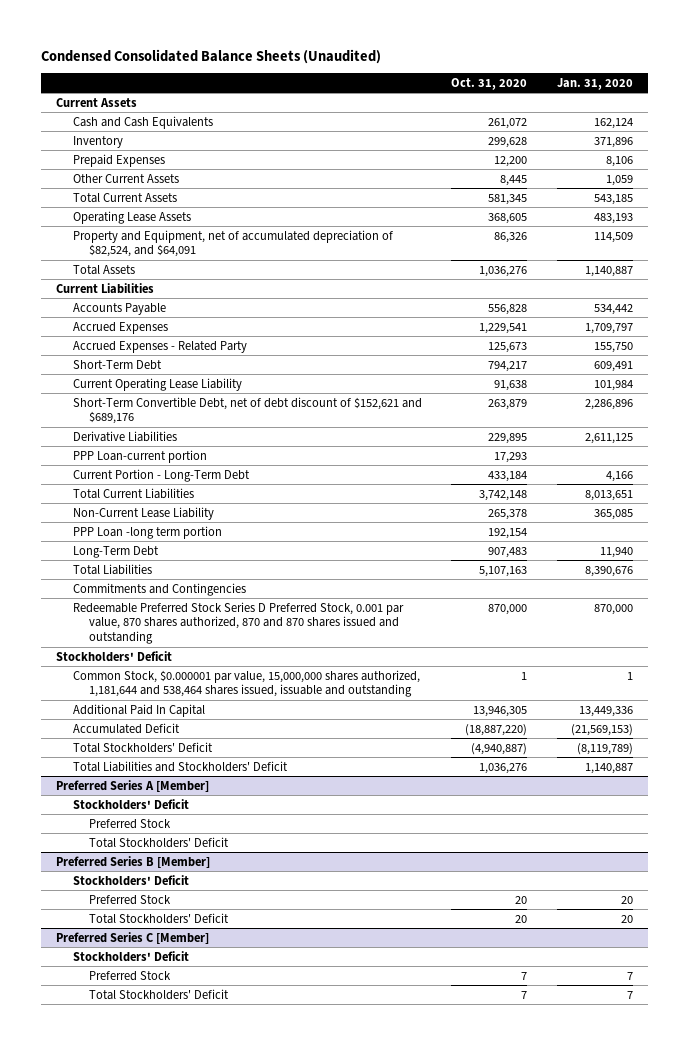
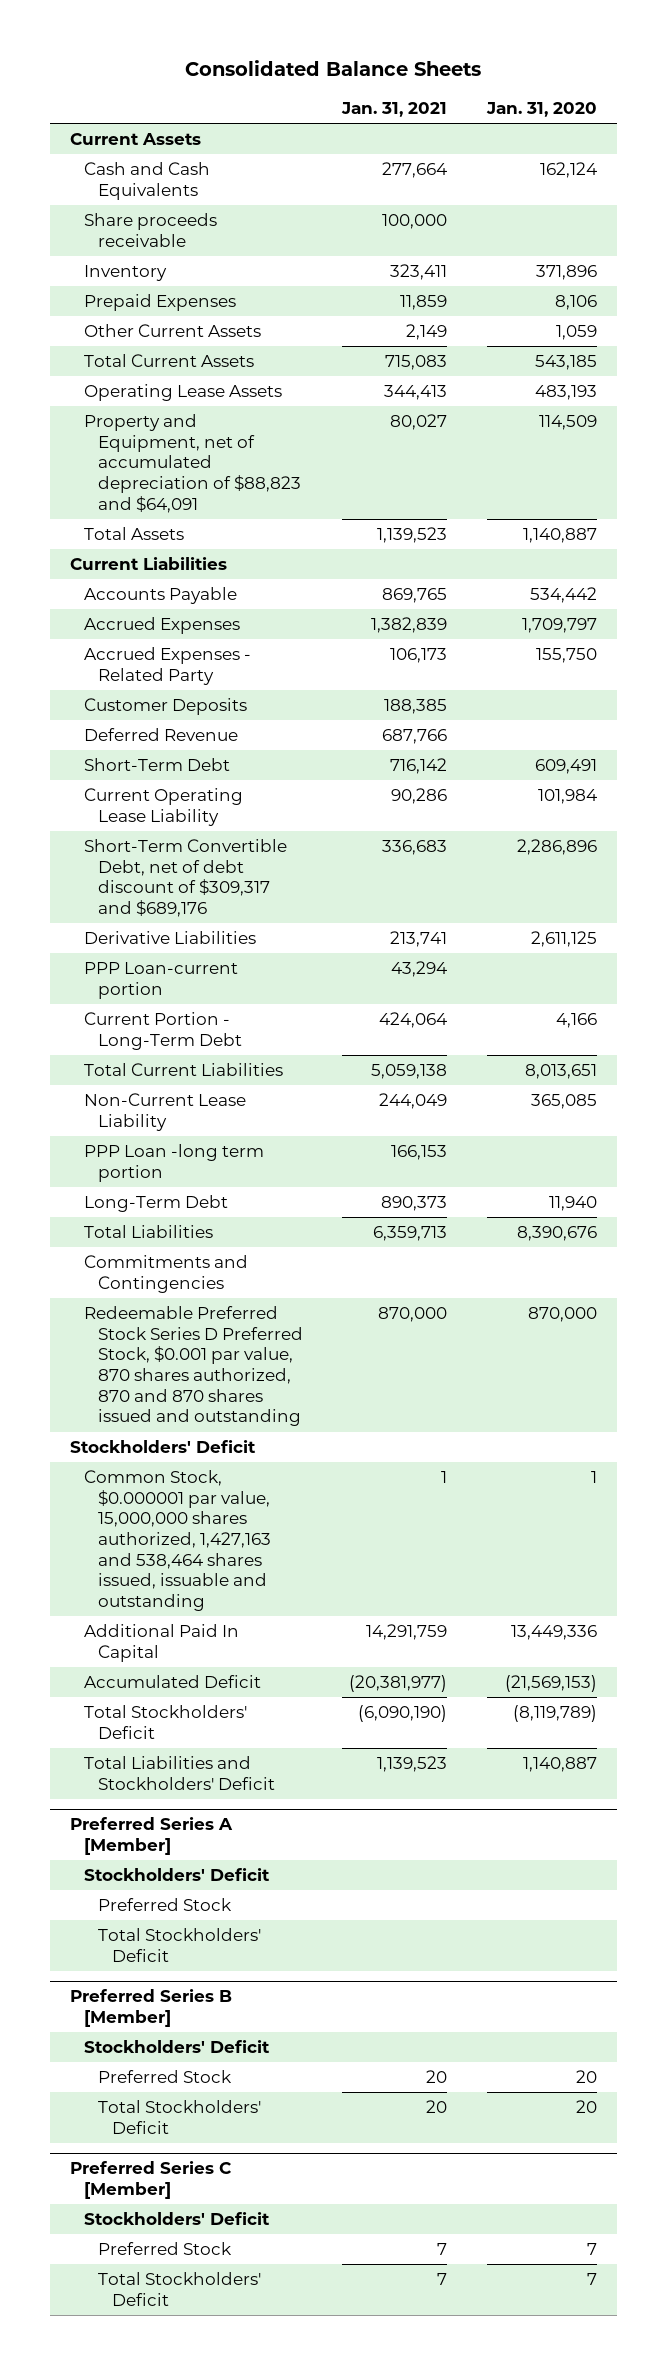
[41,48,382,64] Condensed Consolidated Balance Sheets (Unaudited) -> [185,60,482,77] Consolidated Balance Sheets
[451,78,528,91] Oct. 31, 2020 -> none
none -> [341,101,448,117] Jan. 31, 2021
none -> [83,213,217,247] Share proceeds receivable
[72,229,393,258] Property and Equipment, net of accumulated depreciation of $82,524, and $64,091 -> [83,414,301,513] Property and Equipment, net of accumulated depreciation of $88,823 and $64,091
none -> [83,698,247,716] Customer Deposits
none -> [83,728,238,742] Deferred Revenue
[72,396,422,425] Short-Term Convertible Debt, net of debt discount of $152,621 and $689,176 -> [83,839,287,918] Short-Term Convertible Debt, net of debt discount of $309,317 and $689,176
[72,601,404,645] Redeemable Preferred Stock Series D Preferred Stock, 0.001 par value, 870 shares authorized, 870 and 870 shares issued and outstanding -> [83,1306,303,1427] Redeemable Preferred Stock Series D Preferred Stock, $0.001 par value, 870 shares authorized, 870 and 870 shares issued and outstanding
[72,669,420,698] Common Stock, $0.000001 par value, 15,000,000 shares authorized, 1,181,644 and 538,464 shares issued, issuable and outstanding -> [83,1470,271,1612] Common Stock, $0.000001 par value, 15,000,000 shares authorized, 1,427,163 and 538,464 shares issued, issuable and outstanding

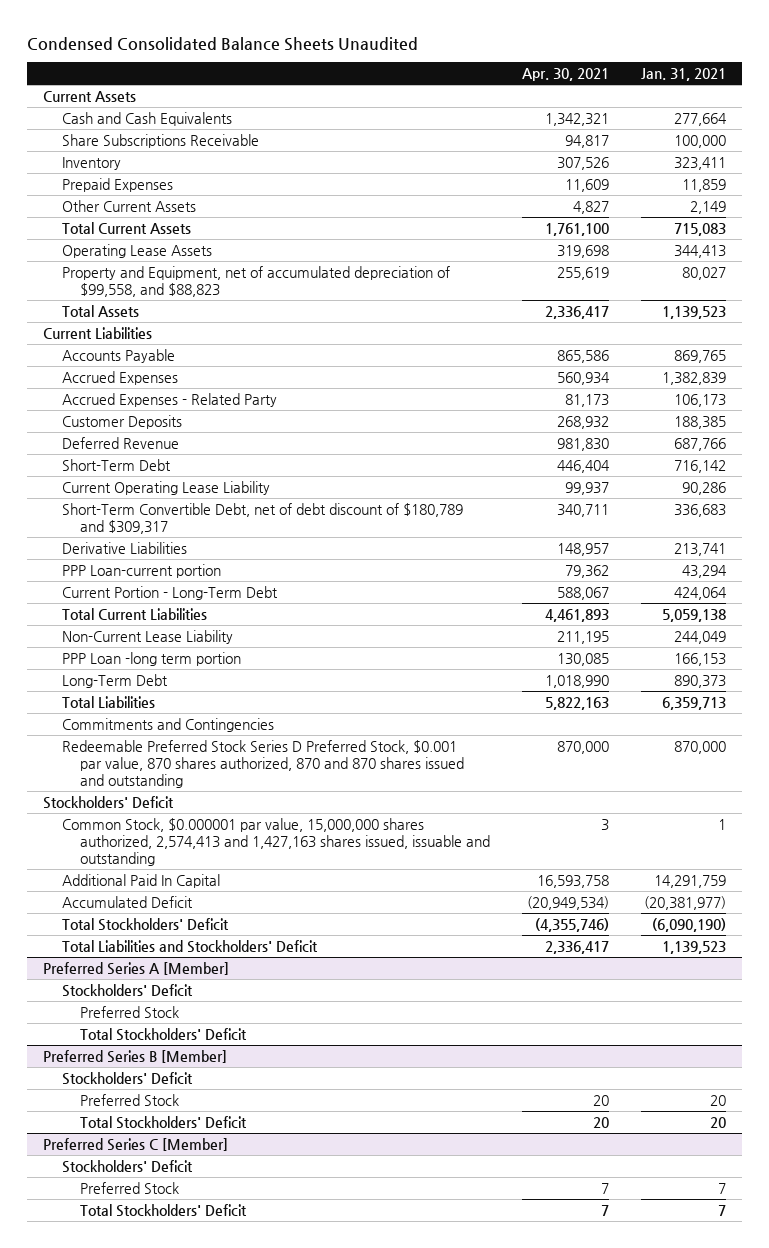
[185,60,482,77] Consolidated Balance Sheets -> [27,36,419,51] Condensed Consolidated Balance Sheets Unaudited
[485,101,597,117] Jan. 31, 2020 -> none
none -> [521,68,609,82] Apr. 30, 2021
[83,213,217,247] Share proceeds receivable -> [61,133,259,148] Share Subscriptions Receivable
[83,414,301,513] Property and Equipment, net of accumulated depreciation of $88,823 and $64,091 -> [61,265,450,297] Property and Equipment, net of accumulated depreciation of $99,558, and $88,823
[83,839,287,918] Short-Term Convertible Debt, net of debt discount of $309,317 and $689,176 -> [61,502,463,534] Short-Term Convertible Debt, net of debt discount of $180,789 and $309,317
[83,1470,271,1612] Common Stock, $0.000001 par value, 15,000,000 shares authorized, 1,427,163 and 538,464 shares issued, issuable and outstanding -> [61,817,490,866] Common Stock, $0.000001 par value, 15,000,000 shares authorized, 2,574,413 and 1,427,163 shares issued, issuable and outstanding

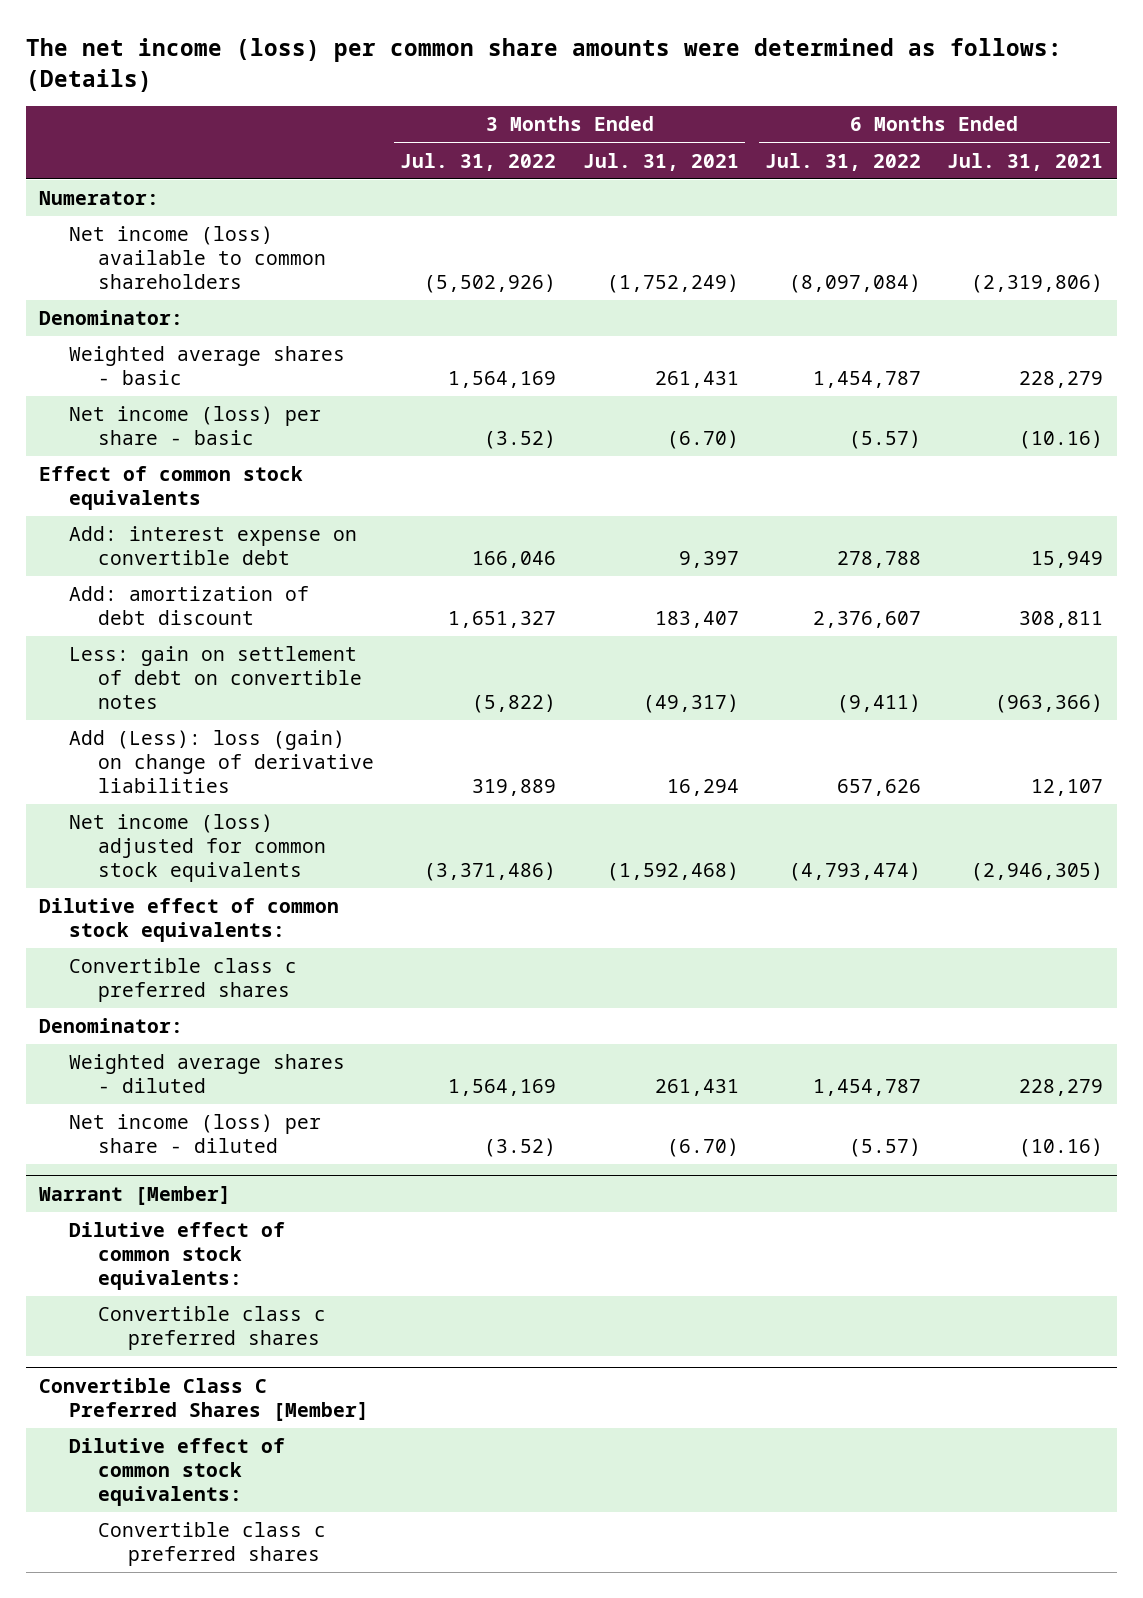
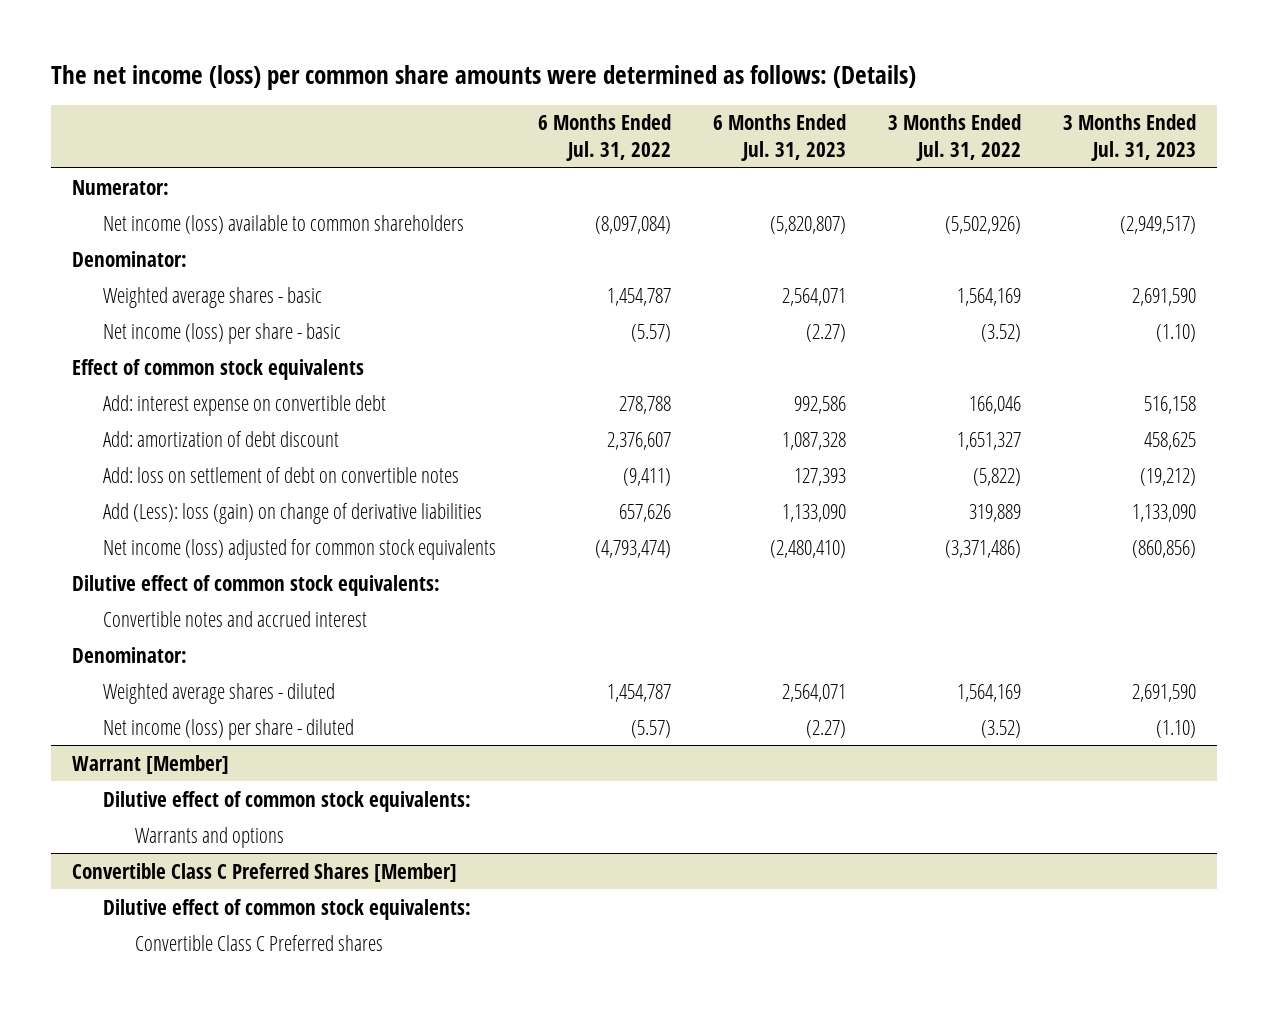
[582,152,739,171] Jul. 31, 2021 -> none
[947,152,1104,171] Jul. 31, 2021 -> none
none -> [713,114,847,162] 6 Months Ended Jul. 31, 2023
none -> [1063,114,1197,162] 3 Months Ended Jul. 31, 2023
[68,646,363,709] Less: gain on settlement of debt on convertible notes -> [103,466,460,483] Add: loss on settlement of debt on convertible notes
[68,958,297,1003] Convertible class c preferred shares -> [103,610,368,627] Convertible notes and accrued interest
[98,1306,327,1351] Convertible class c preferred shares -> none
none -> [135,826,285,848] Warrants and options
[98,1522,327,1567] Convertible class c preferred shares -> [135,934,384,951] Convertible Class C Preferred shares

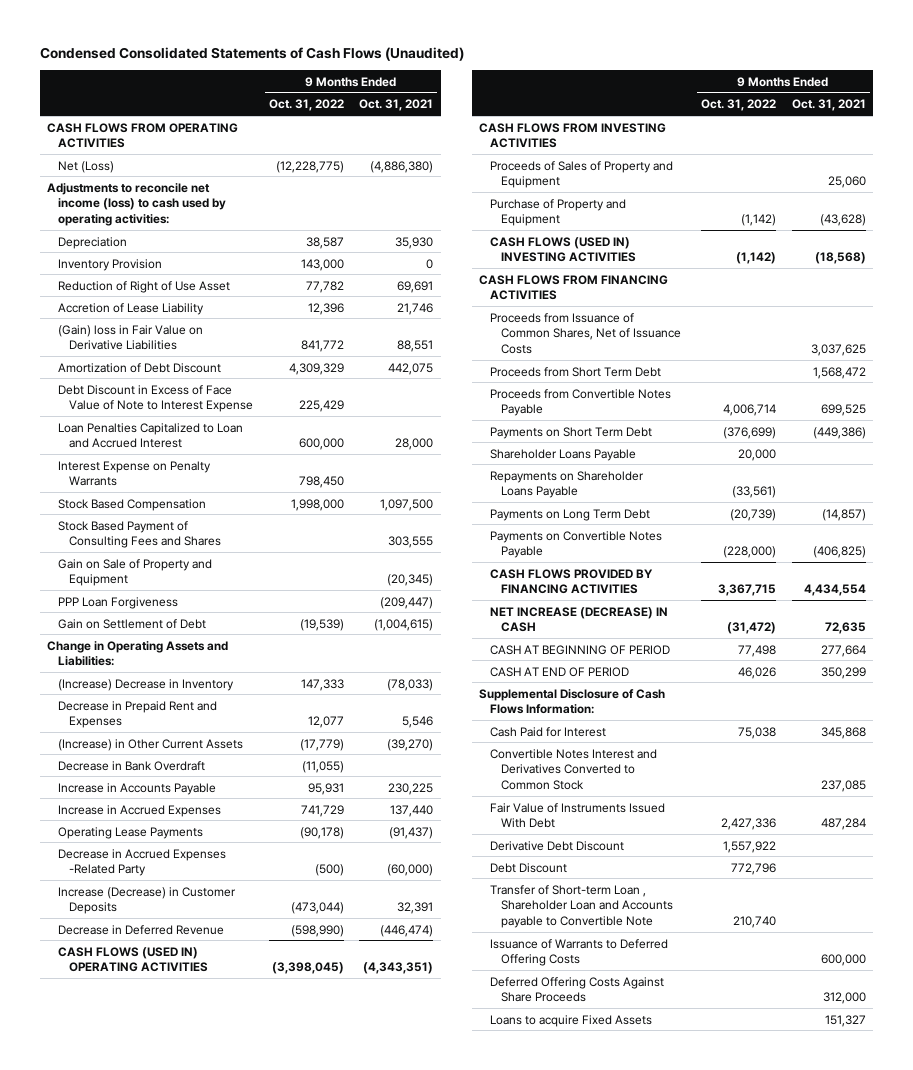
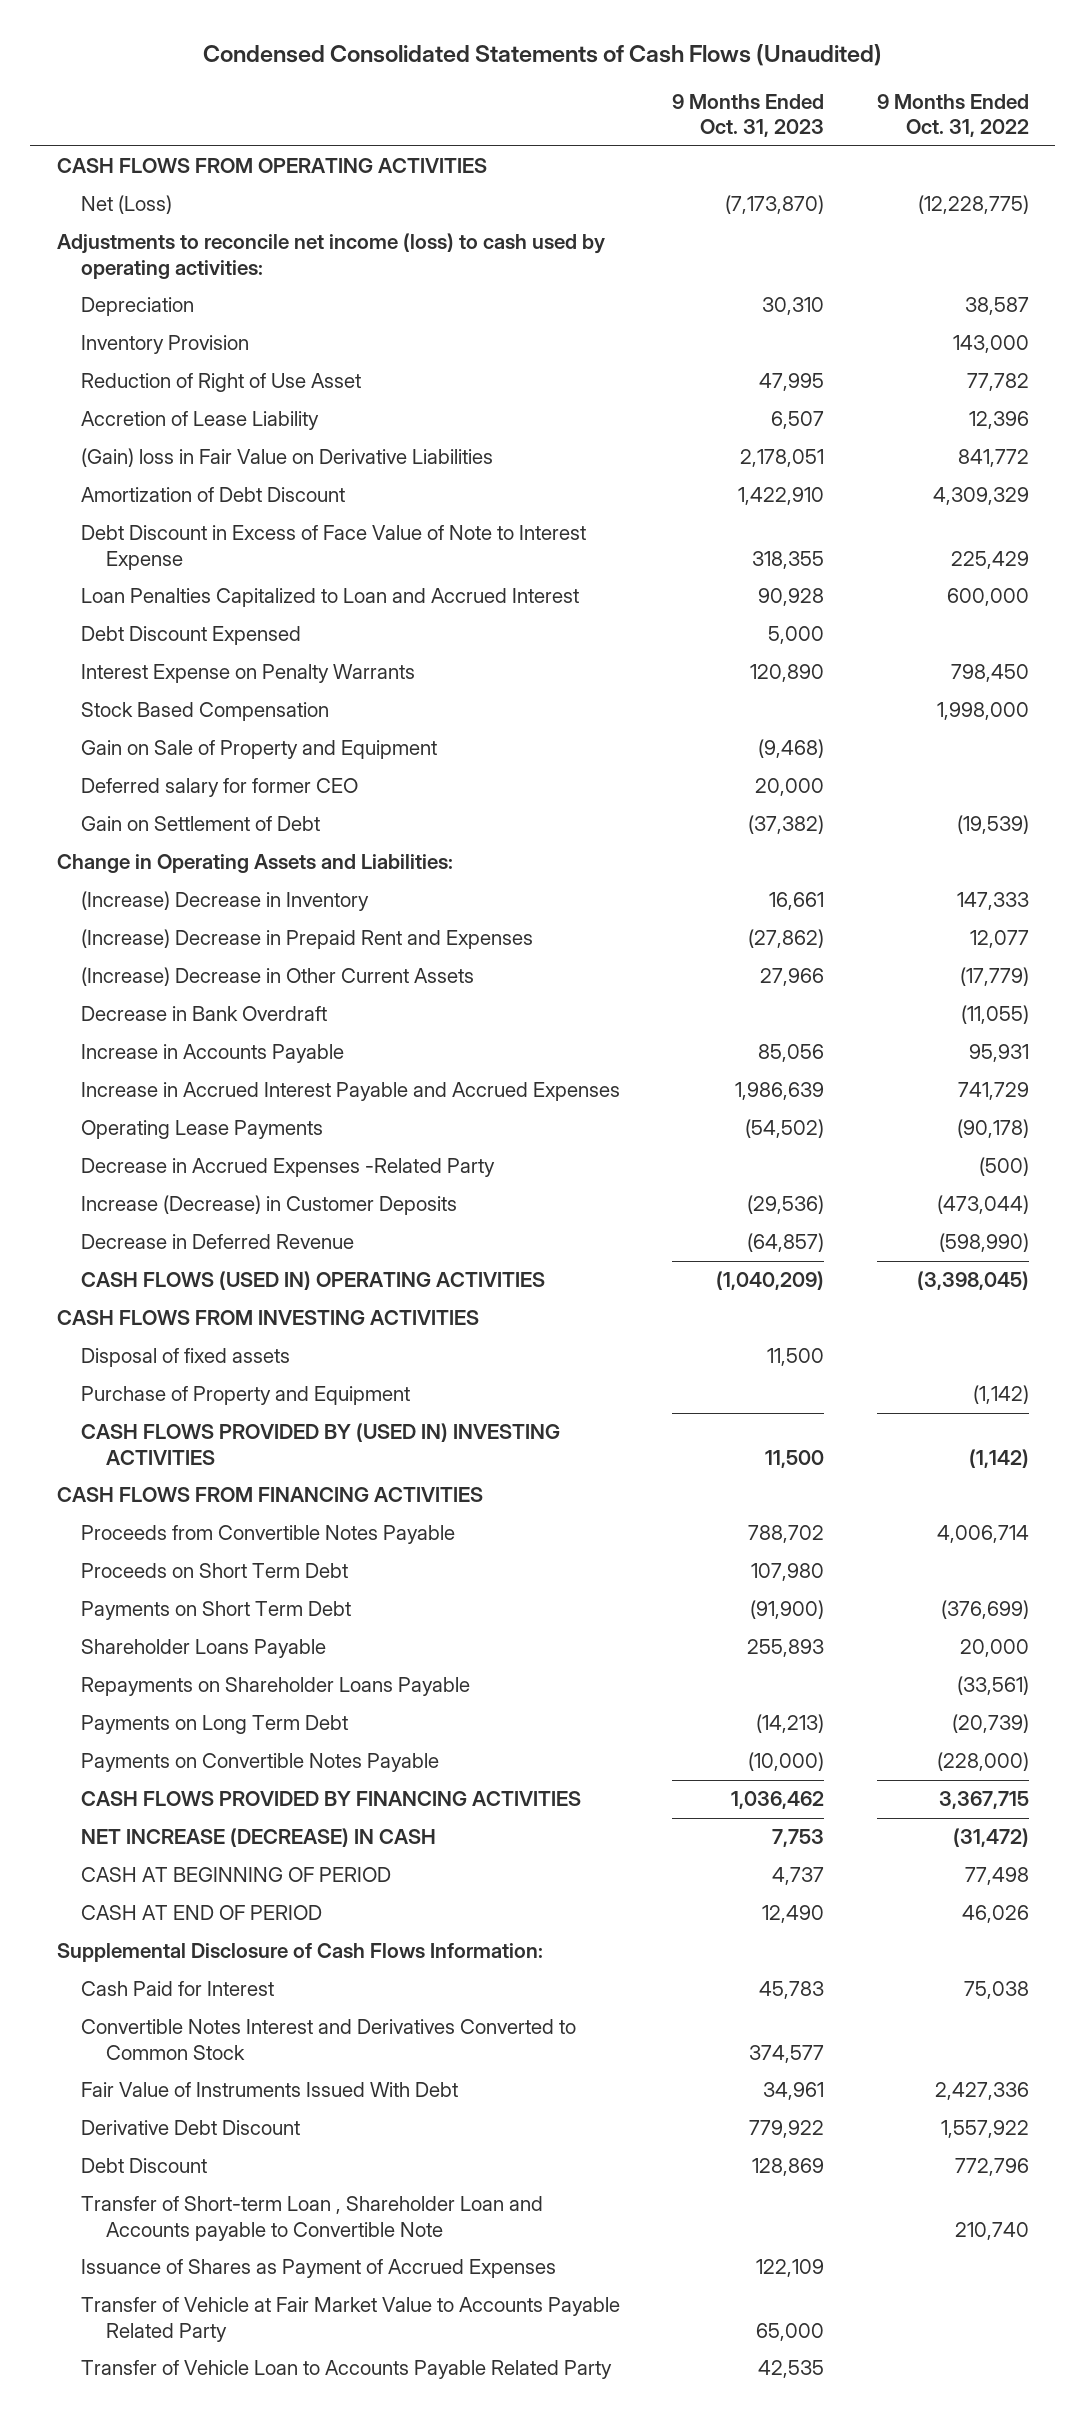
[359,99,434,112] Oct. 31, 2021 -> none
none -> [672,93,825,137] 9 Months Ended Oct. 31, 2023
none -> [81,626,302,646] Debt Discount Expensed
[58,520,222,549] Stock Based Payment of Consulting Fees and Shares -> none
[58,596,179,609] PPP Loan Forgiveness -> none
none -> [81,778,359,798] Deferred salary for former CEO
[58,700,218,729] Decrease in Prepaid Rent and Expenses -> [81,929,534,950] (Increase) Decrease in Prepaid Rent and Expenses
[58,738,244,751] (Increase) in Other Current Assets -> [81,967,475,987] (Increase) Decrease in Other Current Assets
[58,804,222,817] Increase in Accrued Expenses -> [81,1082,621,1102] Increase in Accrued Interest Payable and Accrued Expenses
[490,160,674,189] Proceeds of Sales of Property and Equipment -> none
none -> [81,1348,291,1368] Disposal of fixed assets
[490,236,637,263] CASH FLOWS (USED IN) INVESTING ACTIVITIES -> [81,1423,561,1465] CASH FLOWS PROVIDED BY (USED IN) INVESTING ACTIVITIES
[490,312,682,355] Proceeds from Issuance of Common Shares, Net of Issuance Costs -> none
[490,366,662,377] Proceeds from Short Term Debt -> none
none -> [81,1563,349,1579] Proceeds on Short Term Debt
[490,938,669,967] Issuance of Warrants to Deferred Offering Costs -> none
[490,976,665,1003] Deferred Offering Costs Against Share Proceeds -> none
[490,1014,653,1027] Loans to acquire Fixed Assets -> none
none -> [81,2259,557,2279] Issuance of Shares as Payment of Accrued Expenses
none -> [81,2297,621,2342] Transfer of Vehicle at Fair Market Value to Accounts Payable Related Party
none -> [81,2360,613,2380] Transfer of Vehicle Loan to Accounts Payable Related Party

